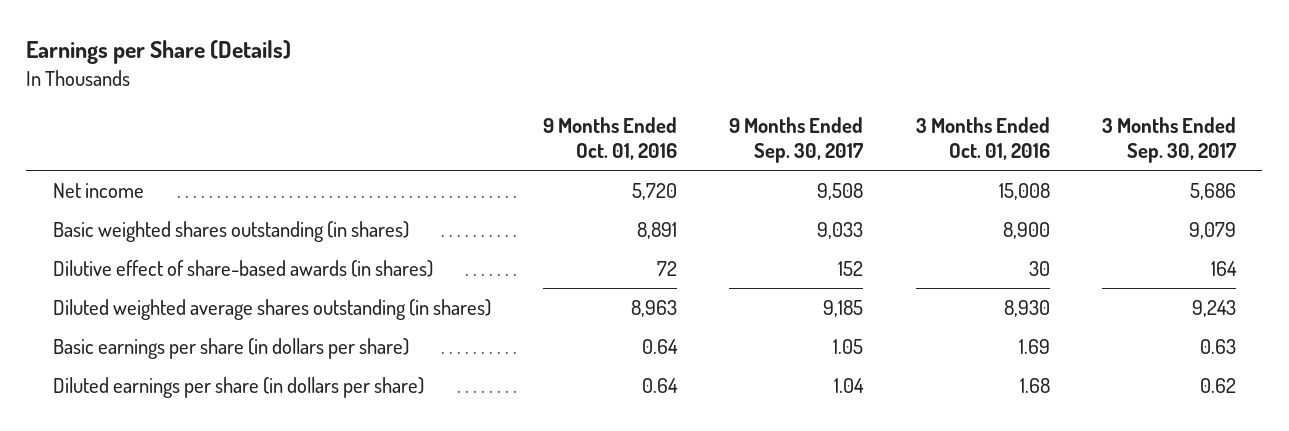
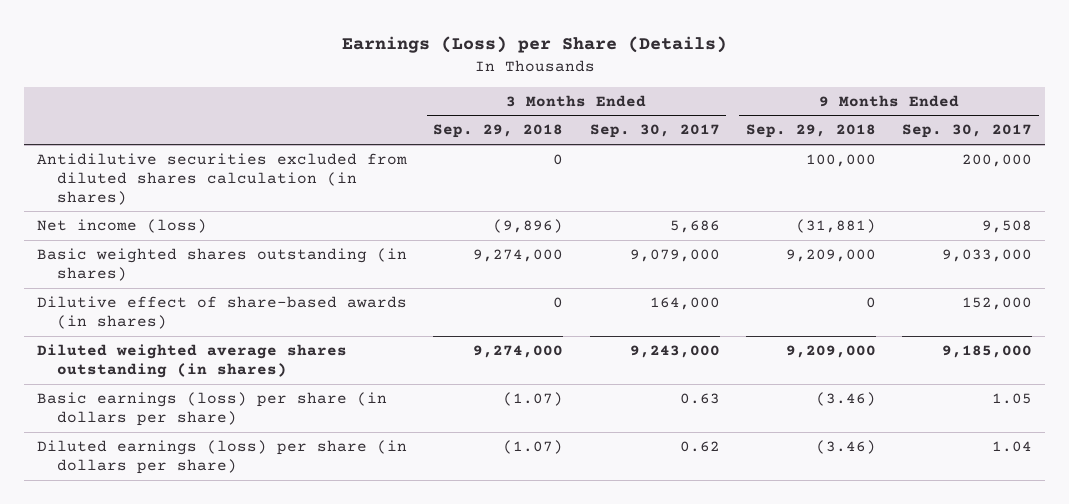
[26,40,292,65] Earnings per Share (Details) -> [341,35,727,53] Earnings (Loss) per Share (Details)
[542,117,677,161] 9 Months Ended Oct. 01, 2016 -> none
[915,117,1050,161] 3 Months Ended Oct. 01, 2016 -> none
none -> [433,124,564,139] Sep. 29, 2018
none -> [745,124,876,139] Sep. 29, 2018
none -> [37,153,408,205] Antidilutive securities excluded from diluted shares calculation (in shares)
[52,183,144,199] Net income -> [37,219,208,234] Net income (loss)
[817,222,864,240] 9,033 -> [942,249,1033,263] 9,033,000
[1188,222,1236,240] 9,079 -> [629,249,720,263] 9,079,000
[838,261,864,277] 152 -> [962,297,1033,311] 152,000
[1210,261,1237,277] 164 -> [649,297,720,311] 164,000
[823,300,864,318] 9,185 -> [942,345,1033,359] 9,185,000
[1191,300,1236,318] 9,243 -> [629,345,720,359] 9,243,000
[52,338,409,360] Basic earnings per share (in dollars per share) -> [37,392,388,426] Basic earnings (loss) per share (in dollars per share)
[52,377,424,399] Diluted earnings per share (in dollars per share) -> [37,440,408,474] Diluted earnings (loss) per share (in dollars per share)

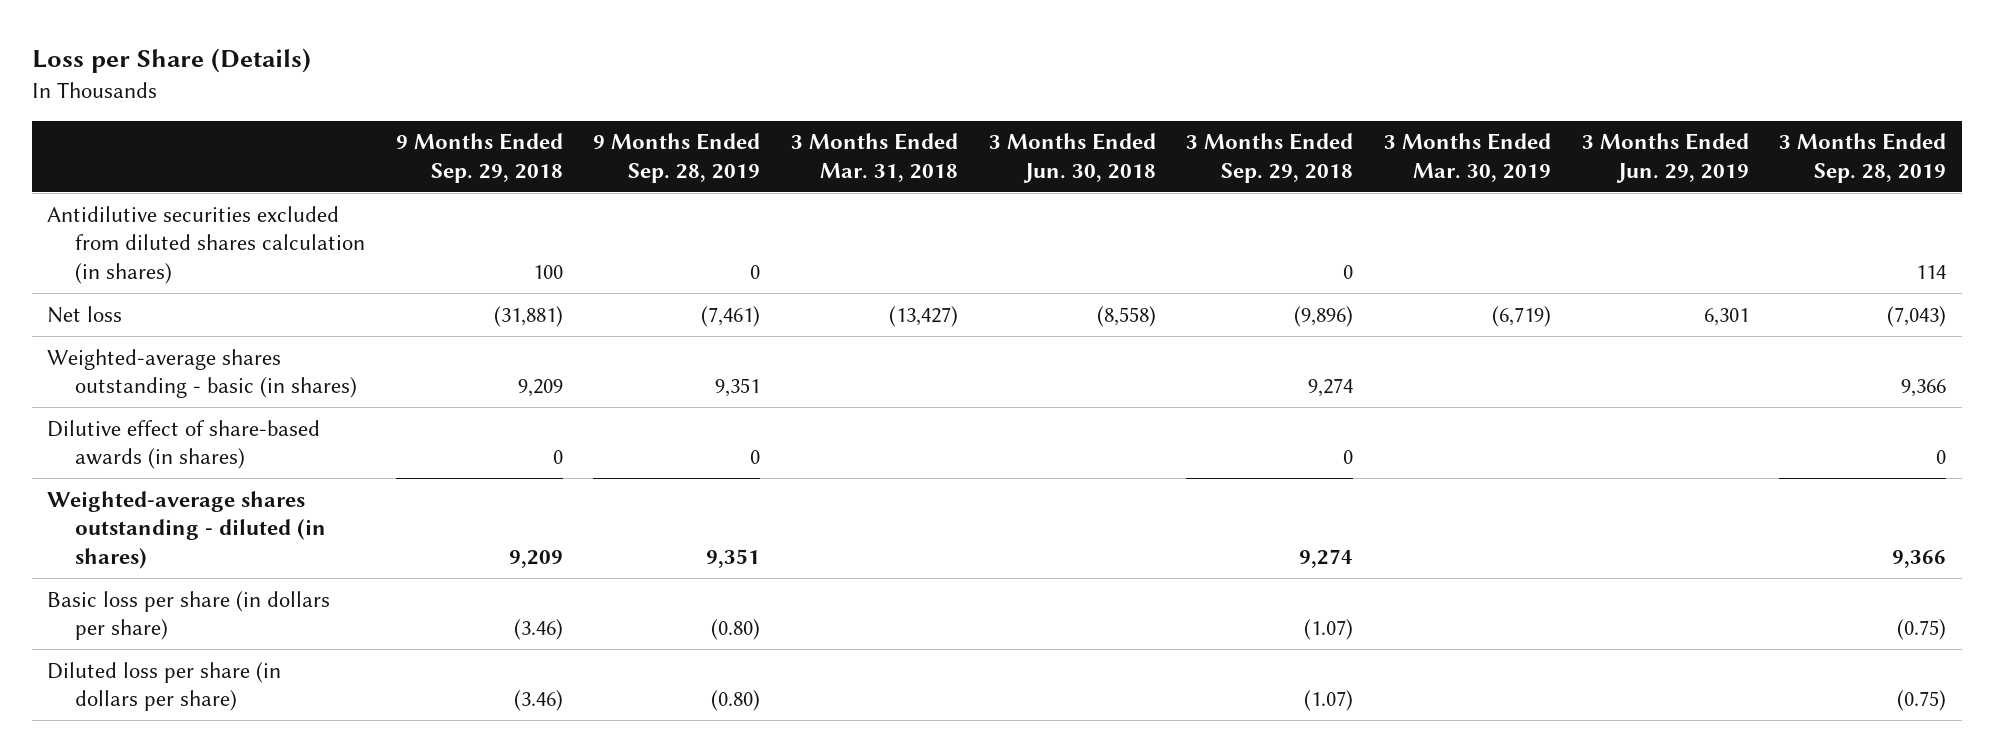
[341,35,727,53] Earnings (Loss) per Share (Details) -> [32,48,312,74] Loss per Share (Details)
[589,124,720,139] Sep. 30, 2017 -> none
[902,124,1033,139] Sep. 30, 2017 -> none
none -> [593,133,761,183] 9 Months Ended Sep. 28, 2019
none -> [791,133,959,182] 3 Months Ended Mar. 31, 2018
none -> [988,133,1156,183] 3 Months Ended Jun. 30, 2018
none -> [1383,133,1551,182] 3 Months Ended Mar. 30, 2019
none -> [1581,133,1749,183] 3 Months Ended Jun. 29, 2019
none -> [1779,133,1947,183] 3 Months Ended Sep. 28, 2019
[805,154,876,168] 100,000 -> [532,264,563,279] 100
[37,219,208,234] Net income (loss) -> [47,305,123,323] Net loss
[37,248,408,281] Basic weighted shares outstanding (in shares) -> [47,348,358,399] Weighted-average shares outstanding - basic (in shares)
[473,249,564,263] 9,274,000 -> [1308,378,1354,398] 9,274
[785,249,876,263] 9,209,000 -> [517,379,563,398] 9,209
[37,344,348,378] Diluted weighted average shares outstanding (in shares) -> [47,490,327,569] Weighted-average shares outstanding - diluted (in shares)
[473,345,564,359] 9,274,000 -> [1299,548,1354,568] 9,274
[785,345,876,359] 9,209,000 -> [508,549,563,568] 9,209
[37,392,388,426] Basic earnings (loss) per share (in dollars per share) -> [47,590,331,641] Basic loss per share (in dollars per share)
[37,440,408,474] Diluted earnings (loss) per share (in dollars per share) -> [47,661,282,712] Diluted loss per share (in dollars per share)

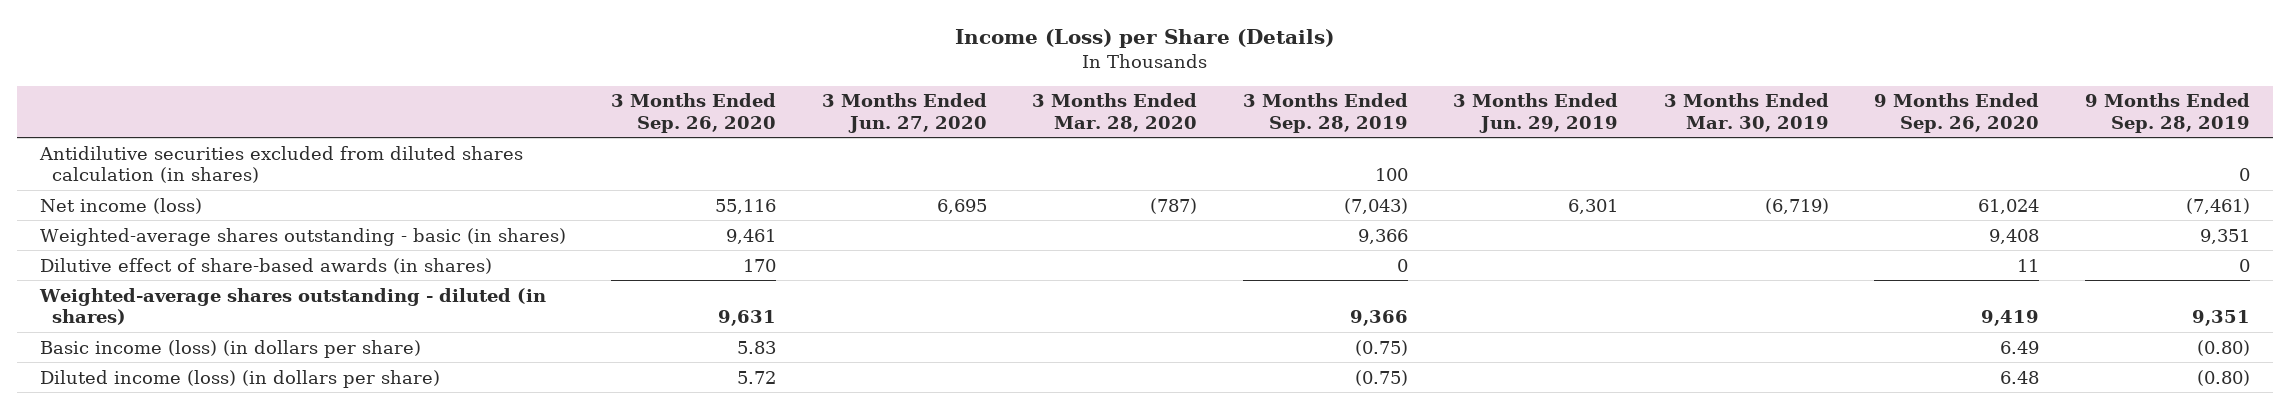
[32,48,312,74] Loss per Share (Details) -> [954,29,1334,49] Income (Loss) per Share (Details)
[395,133,563,183] 9 Months Ended Sep. 29, 2018 -> none
[791,133,959,182] 3 Months Ended Mar. 31, 2018 -> none
[988,133,1156,183] 3 Months Ended Jun. 30, 2018 -> none
[1186,133,1354,183] 3 Months Ended Sep. 29, 2018 -> none
none -> [611,93,777,133] 3 Months Ended Sep. 26, 2020
none -> [821,93,987,133] 3 Months Ended Jun. 27, 2020
none -> [1032,93,1198,132] 3 Months Ended Mar. 28, 2020
none -> [1874,93,2040,133] 9 Months Ended Sep. 26, 2020
[1916,264,1947,279] 114 -> [1374,167,1408,181] 100
[47,305,123,323] Net loss -> [39,197,202,214] Net income (loss)
[47,590,331,641] Basic loss per share (in dollars per share) -> [39,339,421,358] Basic income (loss) (in dollars per share)
[47,661,282,712] Diluted loss per share (in dollars per share) -> [39,369,440,388] Diluted income (loss) (in dollars per share)

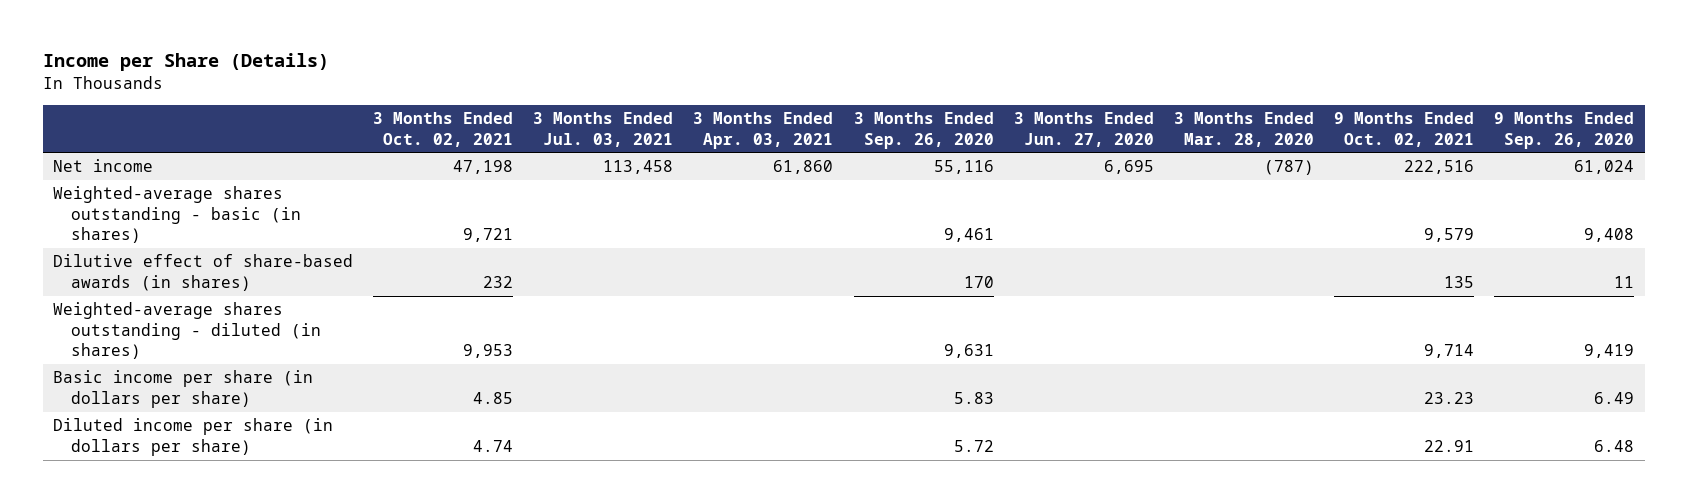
[954,29,1334,49] Income (Loss) per Share (Details) -> [42,53,329,72] Income per Share (Details)
[1242,93,1408,133] 3 Months Ended Sep. 28, 2019 -> none
[1453,93,1619,133] 3 Months Ended Jun. 29, 2019 -> none
[1663,93,1829,132] 3 Months Ended Mar. 30, 2019 -> none
[2084,93,2250,133] 9 Months Ended Sep. 28, 2019 -> none
none -> [372,112,513,147] 3 Months Ended Oct. 02, 2021
none -> [533,112,674,147] 3 Months Ended Jul. 03, 2021
none -> [693,112,834,149] 3 Months Ended Apr. 03, 2021
none -> [1334,112,1475,147] 9 Months Ended Oct. 02, 2021
[38,145,523,183] Antidilutive securities excluded from diluted shares calculation (in shares) -> none
[39,197,202,214] Net income (loss) -> [52,159,153,173] Net income
[39,339,421,358] Basic income (loss) (in dollars per share) -> [52,370,313,408] Basic income per share (in dollars per share)
[39,369,440,388] Diluted income (loss) (in dollars per share) -> [52,418,333,456] Diluted income per share (in dollars per share)

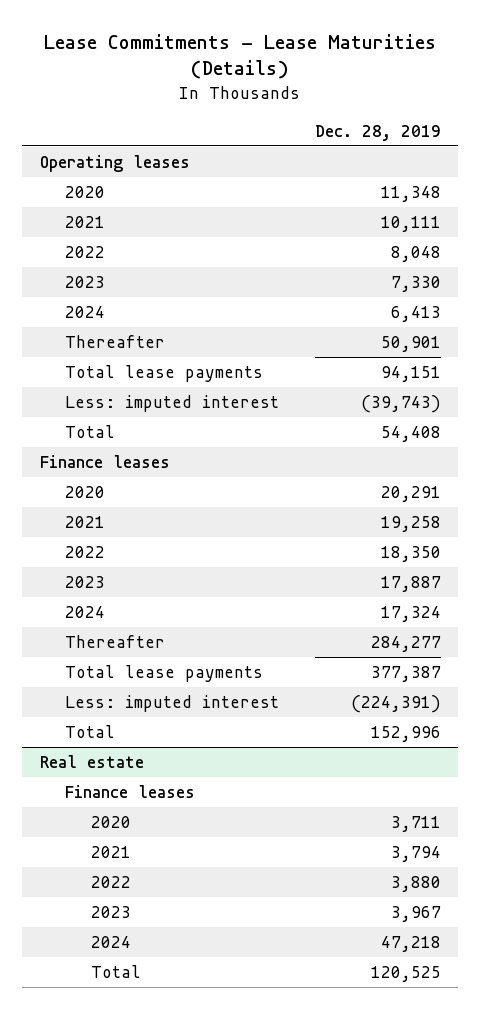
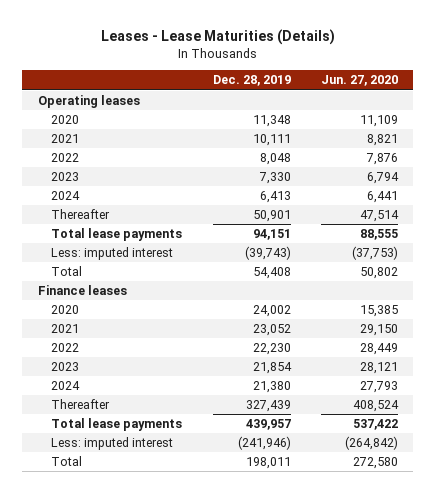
[44,33,437,80] Lease Commitments - Lease Maturities (Details) -> [100,29,335,46] Leases - Lease Maturities (Details)
none -> [321,75,399,87] Jun. 27, 2020
[39,754,144,768] Real estate -> none
[65,784,196,798] Finance leases -> none
[90,815,131,828] 2020 -> none
[90,845,131,858] 2021 -> none
[90,875,131,888] 2022 -> none
[90,905,131,918] 2023 -> none
[90,935,131,948] 2024 -> none
[90,964,141,978] Total -> none
[380,485,441,502] 20,291 -> [252,304,291,317] 24,002
[380,515,441,532] 19,258 -> [252,323,291,336] 23,052
[380,545,441,562] 18,350 -> [252,342,291,355] 22,230
[380,575,441,592] 17,887 -> [252,361,292,374] 21,854
[380,605,441,622] 17,324 -> [252,380,291,393] 21,380
[370,635,441,652] 284,277 -> [245,399,291,412] 327,439
[370,665,441,682] 377,387 -> [245,418,291,430] 439,957
[350,694,441,713] (224,391) -> [237,435,291,450] (241,946)
[370,725,441,742] 152,996 -> [245,456,291,469] 198,011

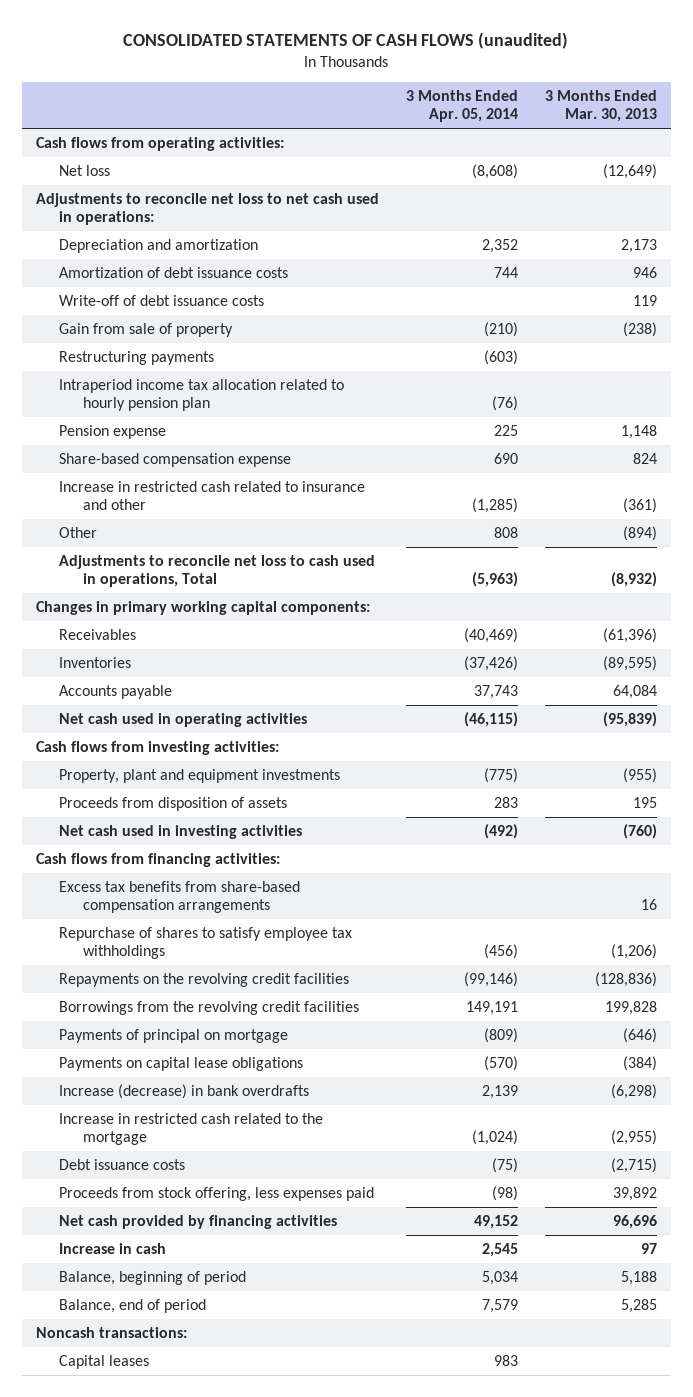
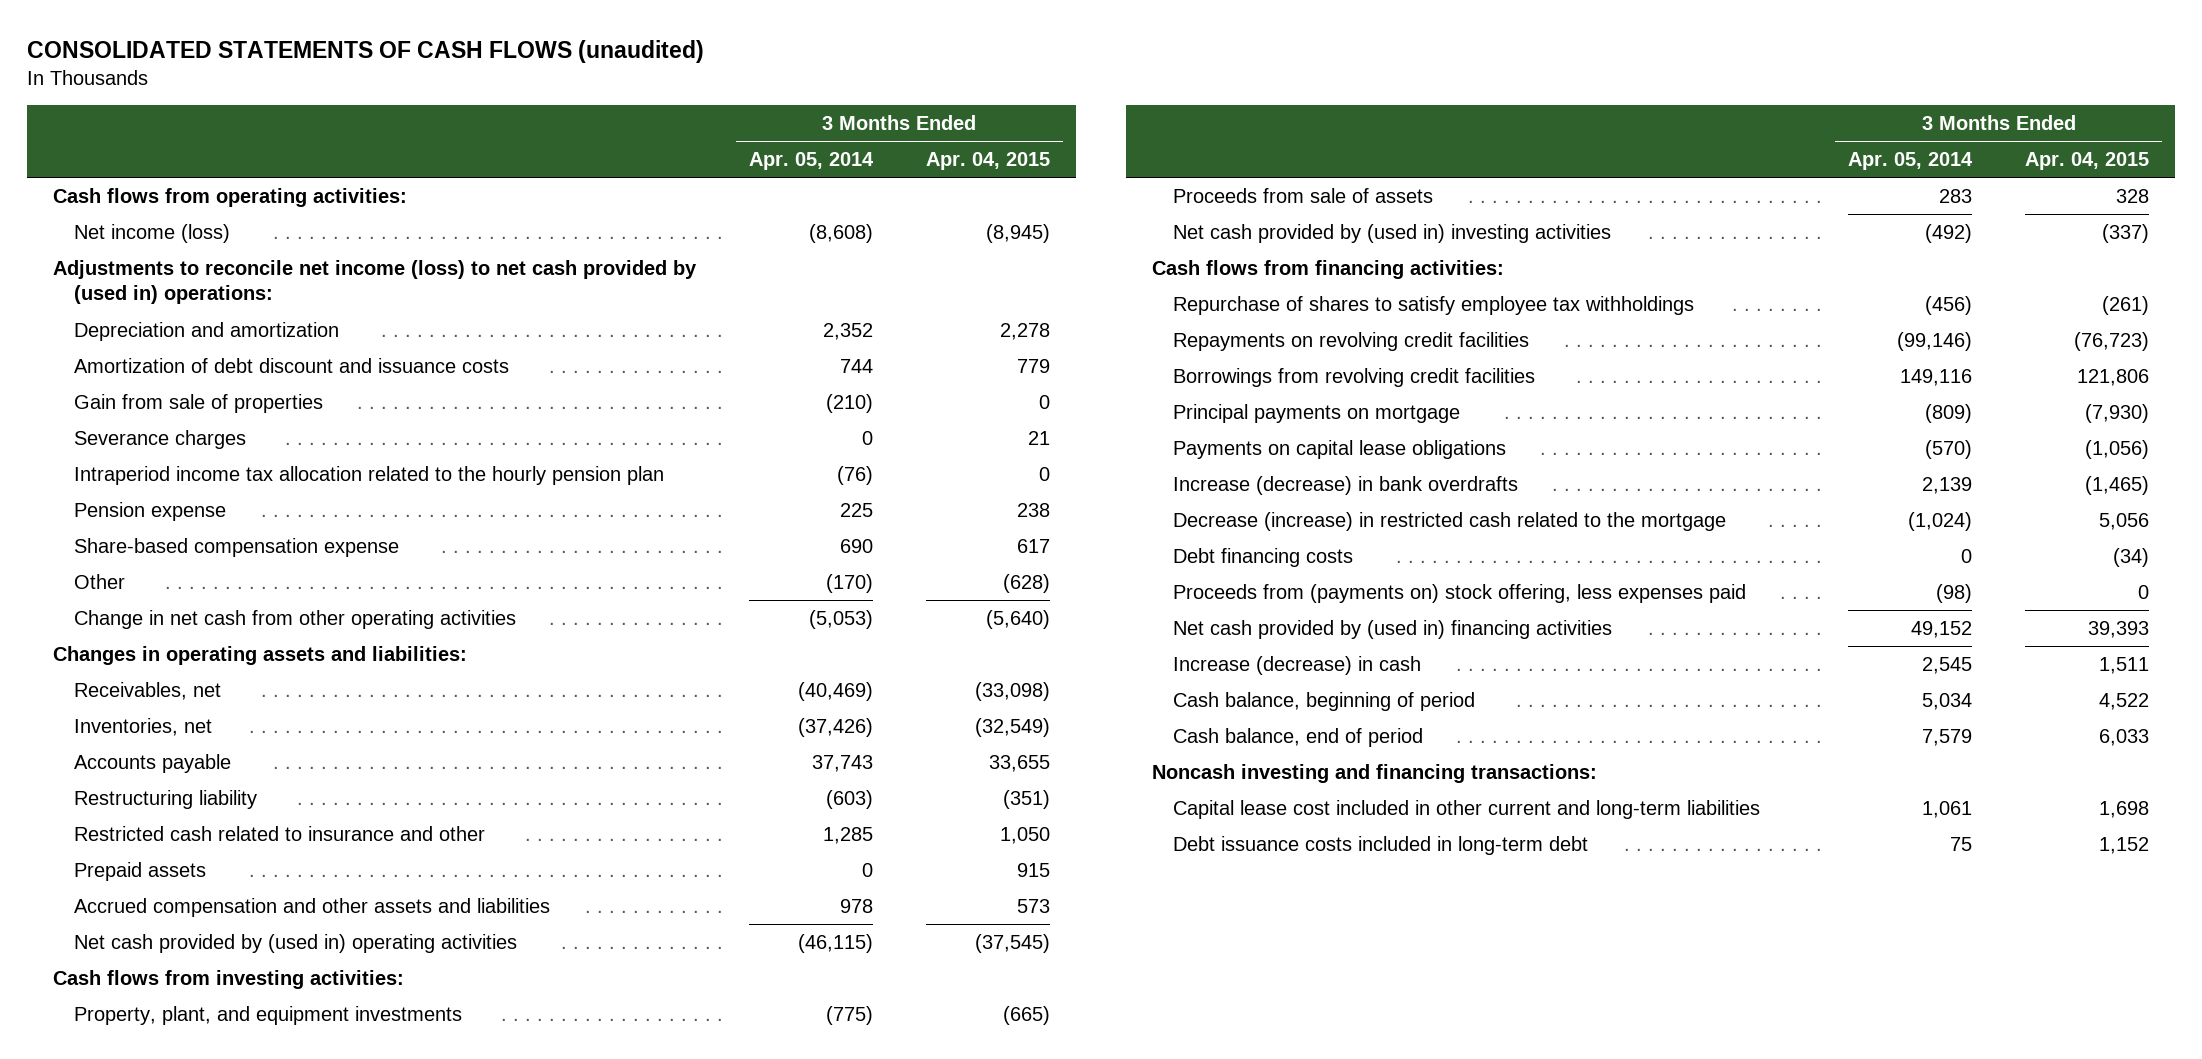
[544,90,657,123] 3 Months Ended Mar. 30, 2013 -> none
none -> [925,152,1050,171] Apr. 04, 2015
[59,164,111,176] Net loss -> [74,224,231,244] Net income (loss)
[35,192,379,225] Adjustments to reconcile net loss to net cash used in operations: -> [53,260,698,305] Adjustments to reconcile net income (loss) to net cash provided by (used in) operations:
[59,294,265,306] Write-off of debt issuance costs -> none
[59,350,215,365] Restructuring payments -> none
[59,266,289,278] Amortization of debt issuance costs -> [74,358,510,374] Amortization of debt discount and issuance costs
[59,322,234,337] Gain from sale of property -> [74,394,324,414] Gain from sale of properties
none -> [74,430,247,450] Severance charges
[59,378,345,411] Intraperiod income tax allocation related to hourly pension plan -> [74,466,665,486] Intraperiod income tax allocation related to the hourly pension plan
[59,480,366,510] Increase in restricted cash related to insurance and other -> none
[493,526,518,538] 808 -> [826,574,874,594] (170)
[59,554,376,587] Adjustments to reconcile net loss to cash used in operations, Total -> [74,610,517,630] Change in net cash from other operating activities
[471,571,518,587] (5,963) -> [809,610,874,630] (5,053)
[35,600,370,615] Changes in primary working capital components: -> [53,646,468,666] Changes in operating assets and liabilities:
[59,628,137,640] Receivables -> [74,682,222,701] Receivables, net
[59,656,132,668] Inventories -> [74,718,213,737] Inventories, net
none -> [74,790,258,810] Restructuring liability
none -> [74,826,486,842] Restricted cash related to insurance and other
none -> [74,862,207,882] Prepaid assets
none -> [74,898,551,918] Accrued compensation and other assets and liabilities
[59,712,308,727] Net cash used in operating activities -> [74,934,518,954] Net cash provided by (used in) operating activities
[59,768,341,783] Property, plant and equipment investments -> [74,1006,463,1026] Property, plant, and equipment investments
[59,796,288,811] Proceeds from disposition of assets -> [1173,188,1434,204] Proceeds from sale of assets
[59,824,303,839] Net cash used in investing activities -> [1173,224,1612,244] Net cash provided by (used in) investing activities
[59,880,301,913] Excess tax benefits from share-based compensation arrangements -> none
[59,972,350,987] Repayments on the revolving credit facilities -> [1173,332,1530,352] Repayments on revolving credit facilities
[59,1000,360,1015] Borrowings from the revolving credit facilities -> [1173,368,1536,388] Borrowings from revolving credit facilities
[465,1000,518,1015] 149,191 -> [1900,369,1973,387] 149,116
[59,1028,289,1043] Payments of principal on mortgage -> [1173,404,1461,424] Principal payments on mortgage
[59,1354,150,1369] Capital leases -> none
[59,1112,324,1145] Increase in restricted cash related to the mortgage -> [1173,512,1727,532] Decrease (increase) in restricted cash related to the mortgage
[59,1158,186,1170] Debt issuance costs -> [1173,548,1354,568] Debt financing costs
[491,1157,518,1173] (75) -> [1961,549,1973,564] 0
[59,1186,375,1201] Proceeds from stock offering, less expenses paid -> [1173,584,1747,604] Proceeds from (payments on) stock offering, less expenses paid
[59,1214,338,1229] Net cash provided by financing activities -> [1173,620,1613,640] Net cash provided by (used in) financing activities
[59,1242,167,1254] Increase in cash -> [1173,656,1422,676] Increase (decrease) in cash
[59,1270,247,1285] Balance, beginning of period -> [1173,692,1476,712] Cash balance, beginning of period
[59,1298,207,1313] Balance, end of period -> [1173,728,1424,748] Cash balance, end of period
[35,1326,187,1338] Noncash transactions: -> [1152,764,1598,784] Noncash investing and financing transactions:
none -> [1173,800,1761,820] Capital lease cost included in other current and long-term liabilities
none -> [1173,836,1589,856] Debt issuance costs included in long-term debt

